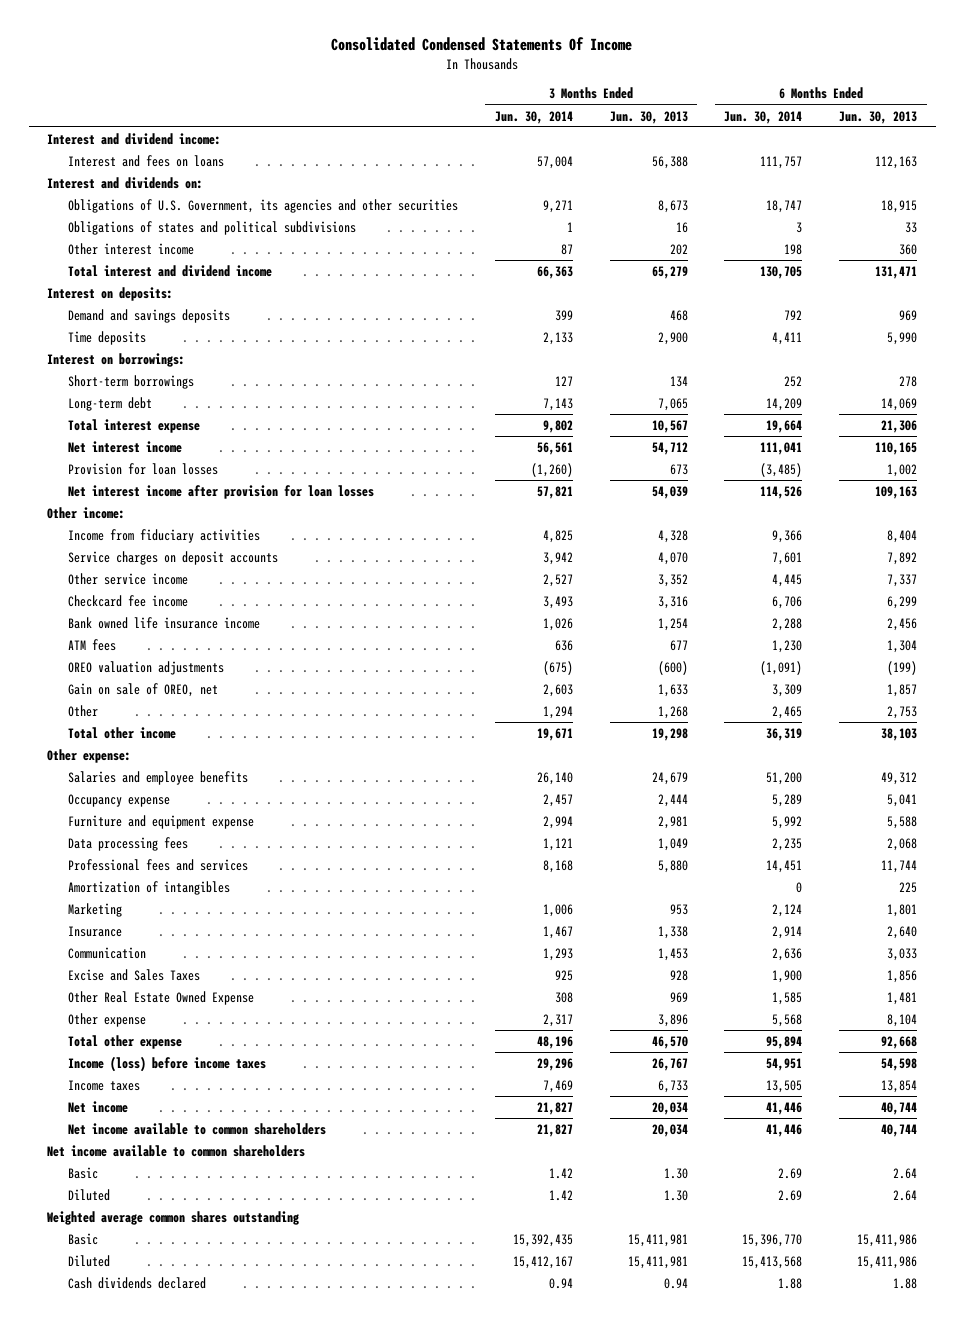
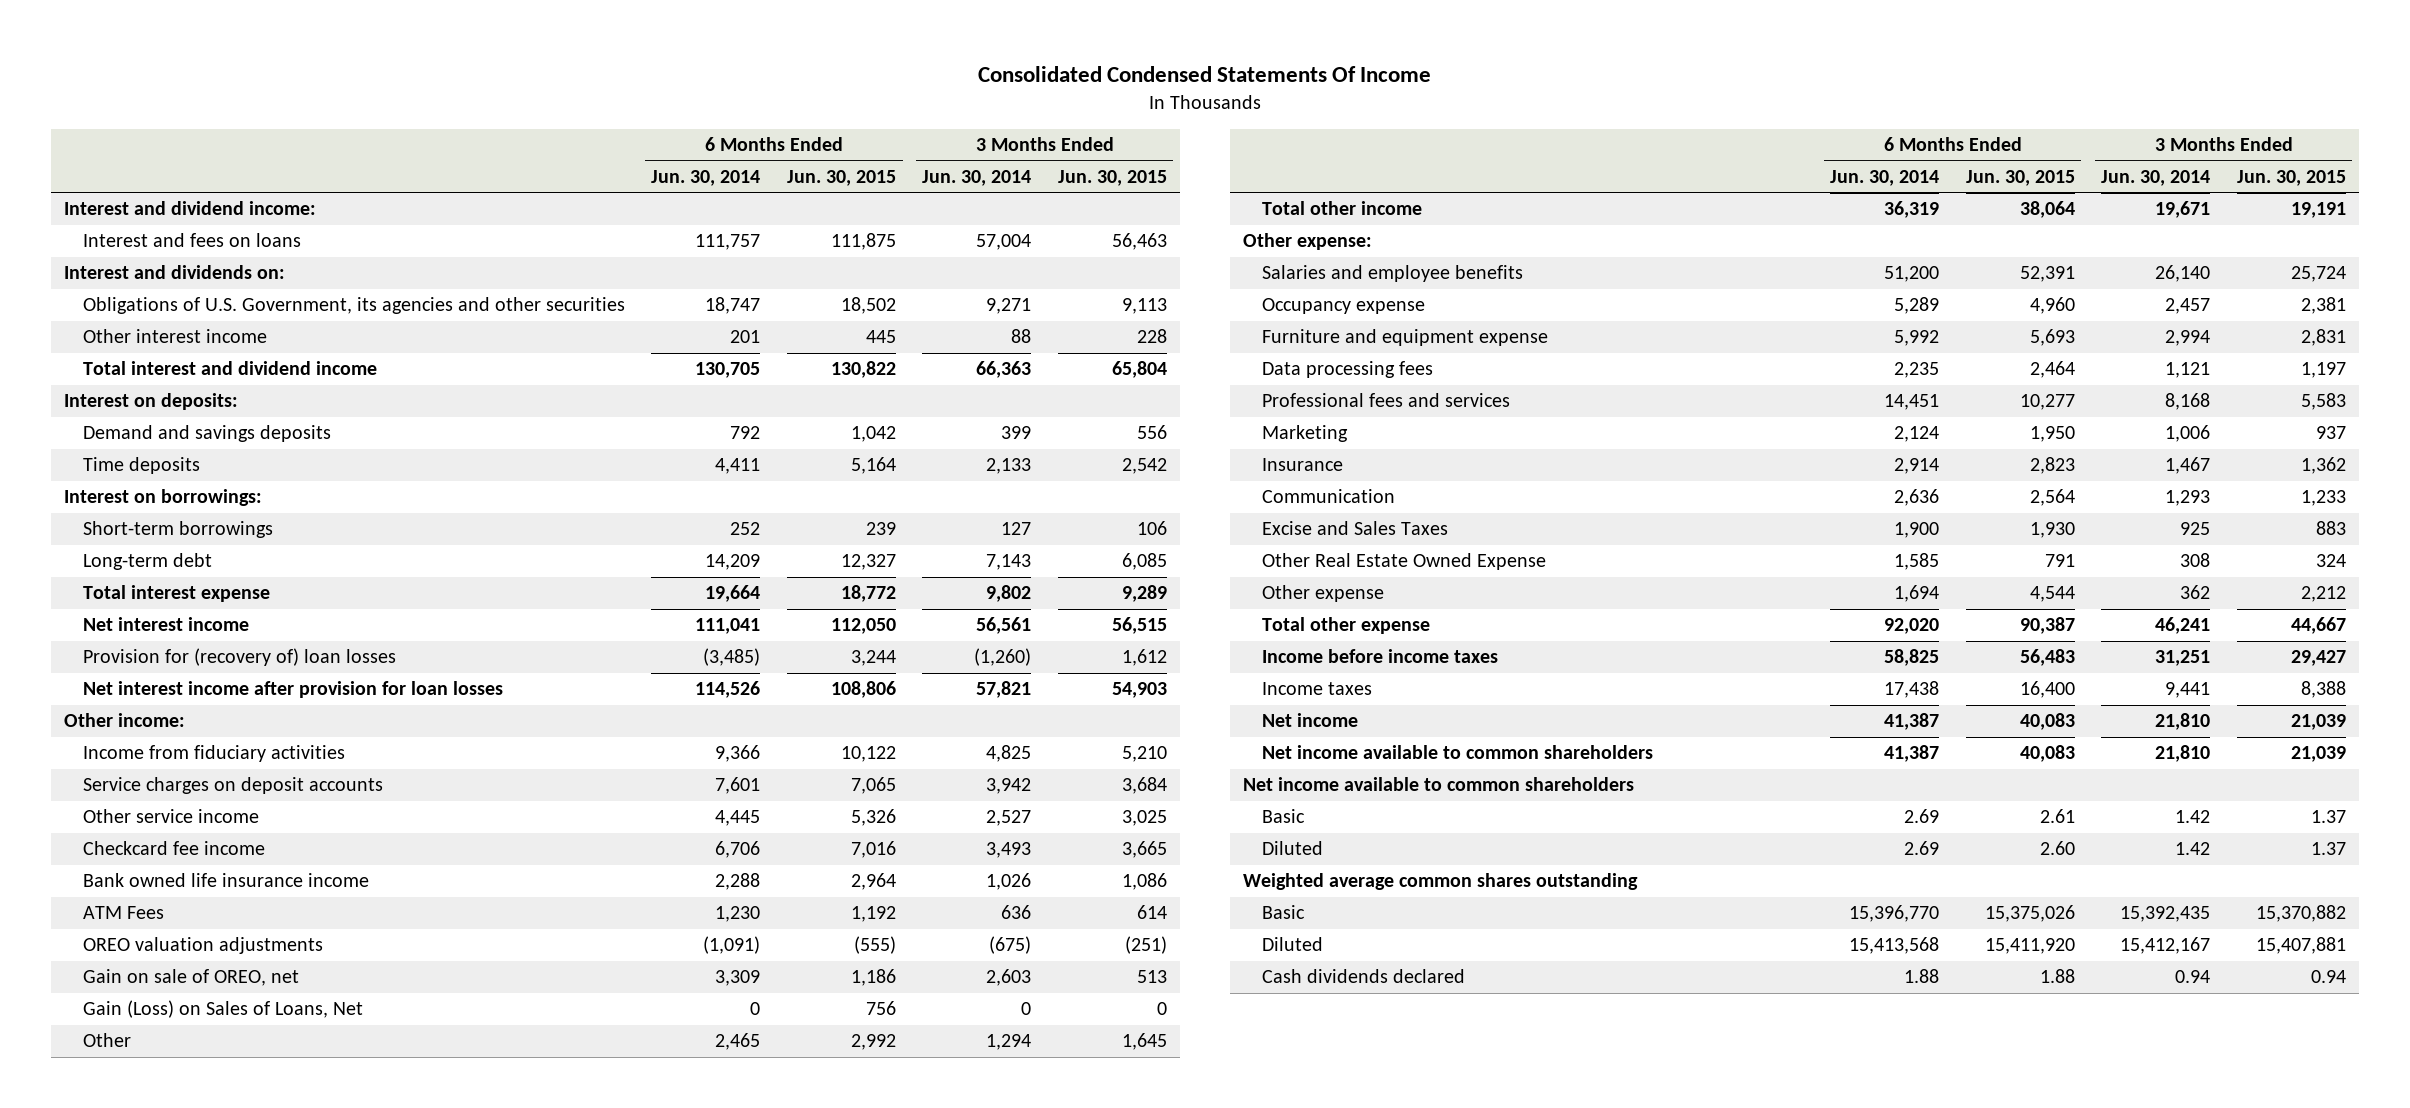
[609,110,688,124] Jun. 30, 2013 -> none
[839,110,918,124] Jun. 30, 2013 -> none
none -> [786,169,896,186] Jun. 30, 2015
none -> [1057,169,1167,186] Jun. 30, 2015
[67,220,356,235] Obligations of states and political subdivisions -> none
[560,243,573,255] 87 -> [1011,329,1032,344] 88
[784,243,803,255] 198 -> [730,330,761,344] 201
[67,462,218,475] Provision for loan losses -> [83,648,397,667] Provision for (recovery of) loan losses
[67,638,116,651] ATM fees -> [83,906,165,920] ATM Fees
none -> [83,1000,364,1019] Gain (Loss) on Sales of Loans, Net
[67,880,230,895] Amortization of intangibles -> none
[542,1013,573,1027] 2,317 -> [2180,585,2211,600] 362
[772,1013,803,1027] 5,568 -> [1894,585,1940,603] 1,694
[536,1035,573,1049] 48,196 -> [2155,617,2211,635] 46,241
[766,1035,803,1049] 95,894 -> [1884,618,1940,635] 92,020
[67,1055,266,1072] Income (loss) before income taxes -> [1261,649,1498,664] Income before income taxes
[536,1057,573,1071] 29,296 -> [2155,650,2211,667] 31,251
[766,1057,803,1071] 54,951 -> [1884,649,1940,667] 58,825
[542,1079,573,1093] 7,469 -> [2165,682,2211,699] 9,441
[766,1079,803,1093] 13,505 -> [1884,681,1940,699] 17,438
[536,1101,573,1115] 21,827 -> [2155,713,2211,731] 21,810
[766,1101,803,1115] 41,446 -> [1884,713,1940,731] 41,387
[536,1123,573,1137] 21,827 -> [2155,745,2211,763] 21,810
[766,1123,803,1137] 41,446 -> [1884,745,1940,763] 41,387

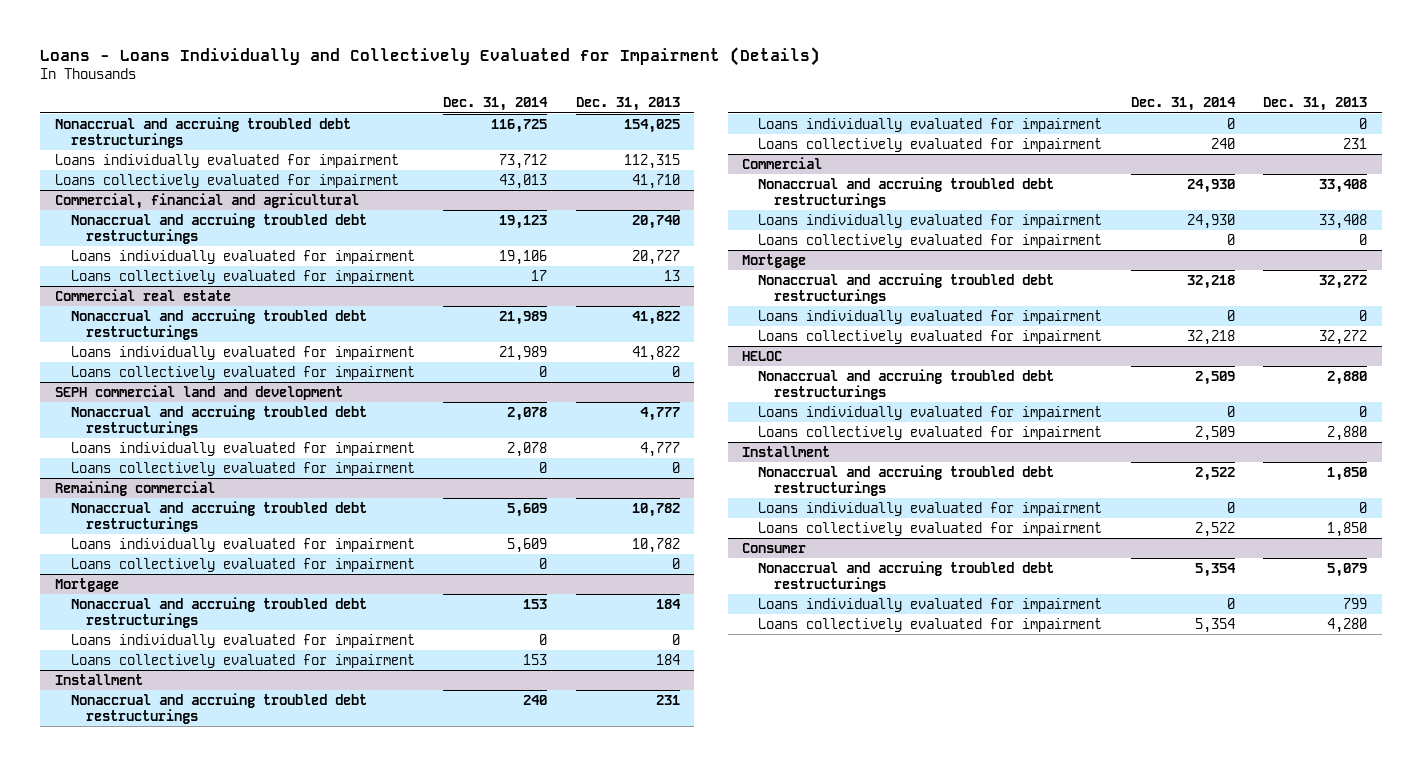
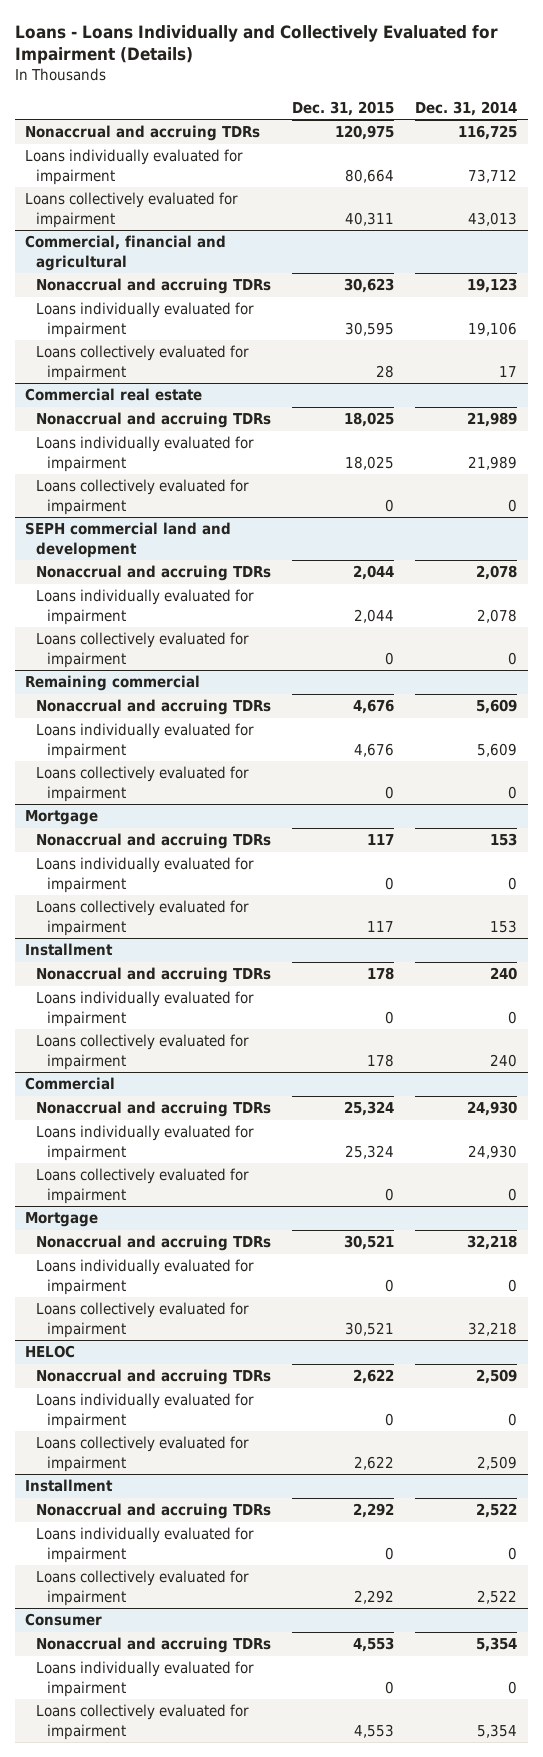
[575,97,680,112] Dec. 31, 2013 -> none
none -> [292,100,395,116] Dec. 31, 2015
[54,116,351,148] Nonaccrual and accruing troubled debt restructurings -> [25,125,261,142] Nonaccrual and accruing TDRs
[70,212,367,244] Nonaccrual and accruing troubled debt restructurings -> [35,278,271,295] Nonaccrual and accruing TDRs
[70,308,367,340] Nonaccrual and accruing troubled debt restructurings -> [35,412,271,429] Nonaccrual and accruing TDRs
[70,404,367,436] Nonaccrual and accruing troubled debt restructurings -> [35,565,271,582] Nonaccrual and accruing TDRs
[70,500,367,532] Nonaccrual and accruing troubled debt restructurings -> [35,699,271,716] Nonaccrual and accruing TDRs
[70,596,367,628] Nonaccrual and accruing troubled debt restructurings -> [35,833,271,850] Nonaccrual and accruing TDRs
[70,692,367,724] Nonaccrual and accruing troubled debt restructurings -> [35,967,271,984] Nonaccrual and accruing TDRs
[757,176,1054,208] Nonaccrual and accruing troubled debt restructurings -> [35,1101,271,1118] Nonaccrual and accruing TDRs
[757,272,1054,304] Nonaccrual and accruing troubled debt restructurings -> [35,1235,271,1252] Nonaccrual and accruing TDRs
[757,368,1054,400] Nonaccrual and accruing troubled debt restructurings -> [35,1369,271,1386] Nonaccrual and accruing TDRs
[757,464,1054,496] Nonaccrual and accruing troubled debt restructurings -> [35,1503,271,1520] Nonaccrual and accruing TDRs
[757,560,1054,592] Nonaccrual and accruing troubled debt restructurings -> [35,1637,271,1654] Nonaccrual and accruing TDRs

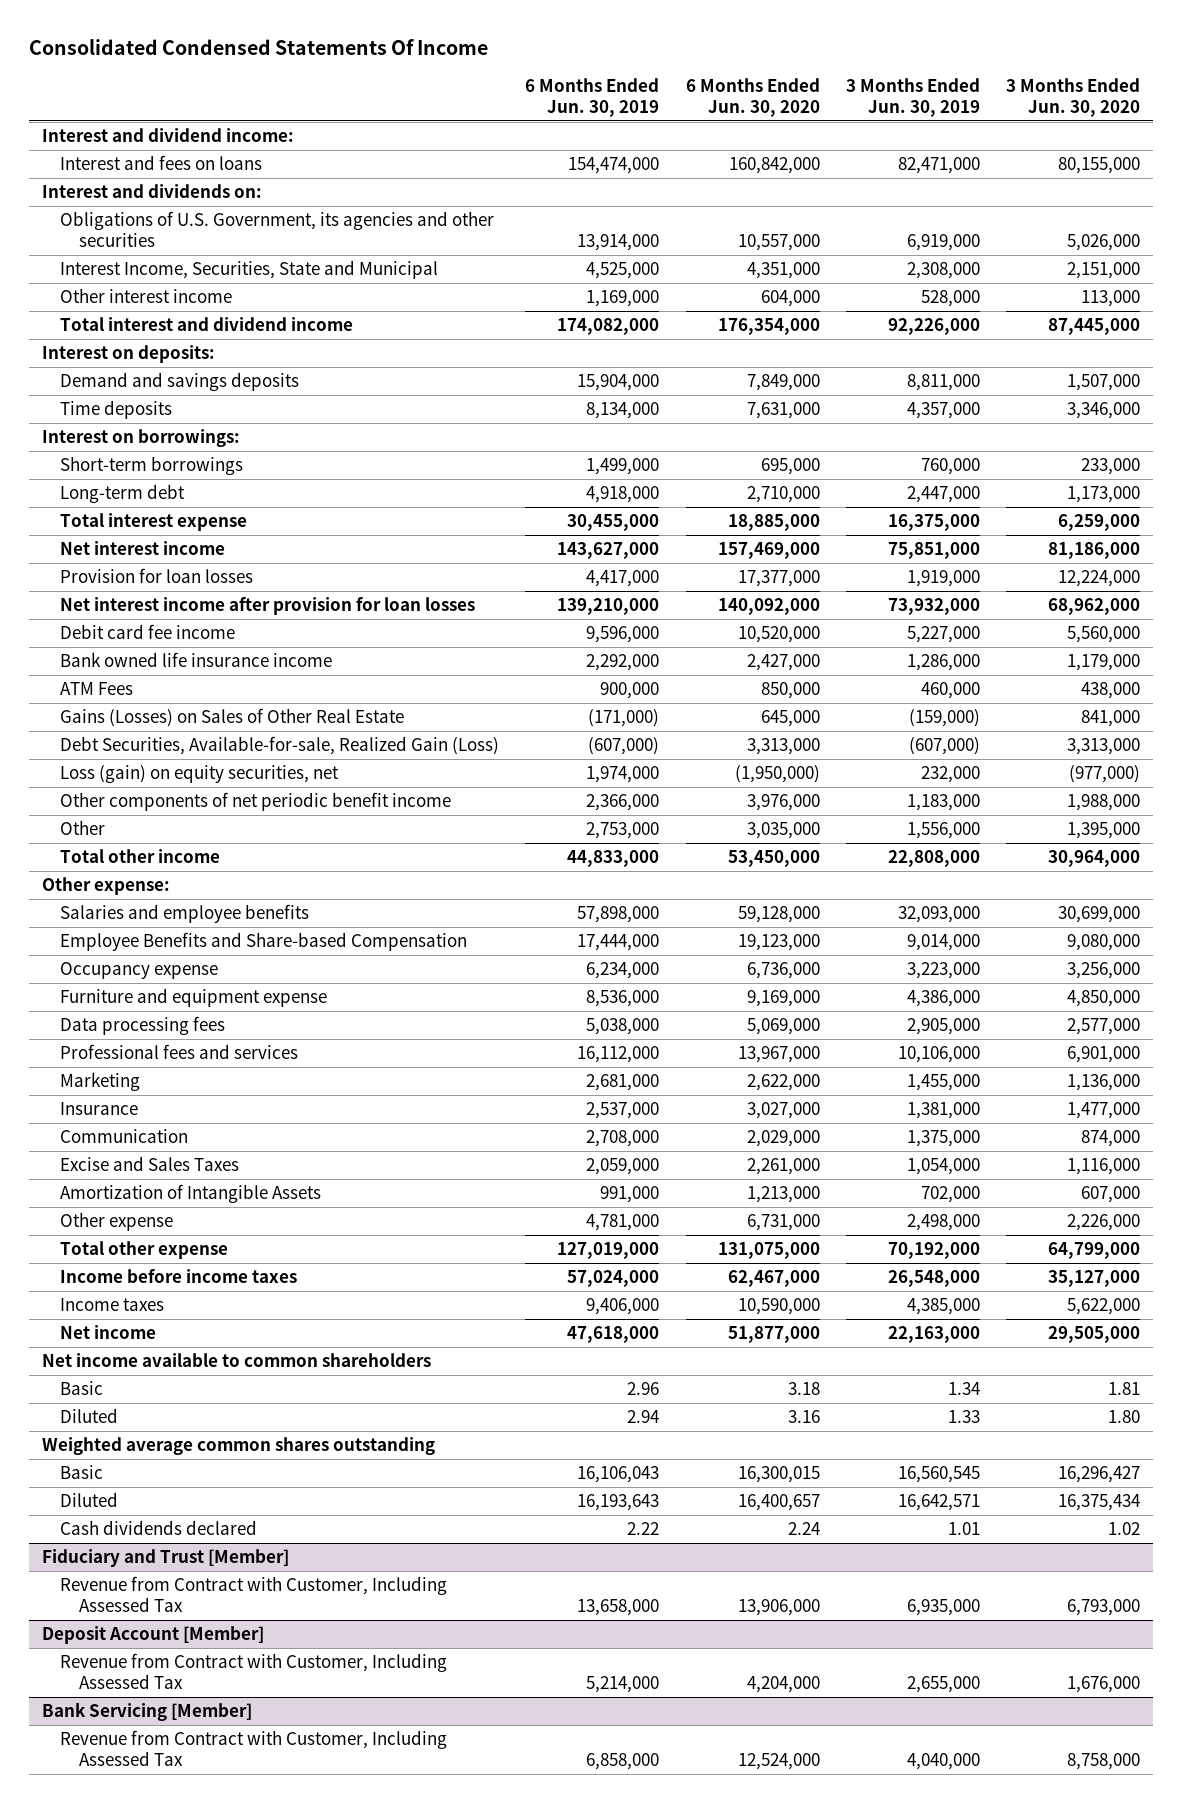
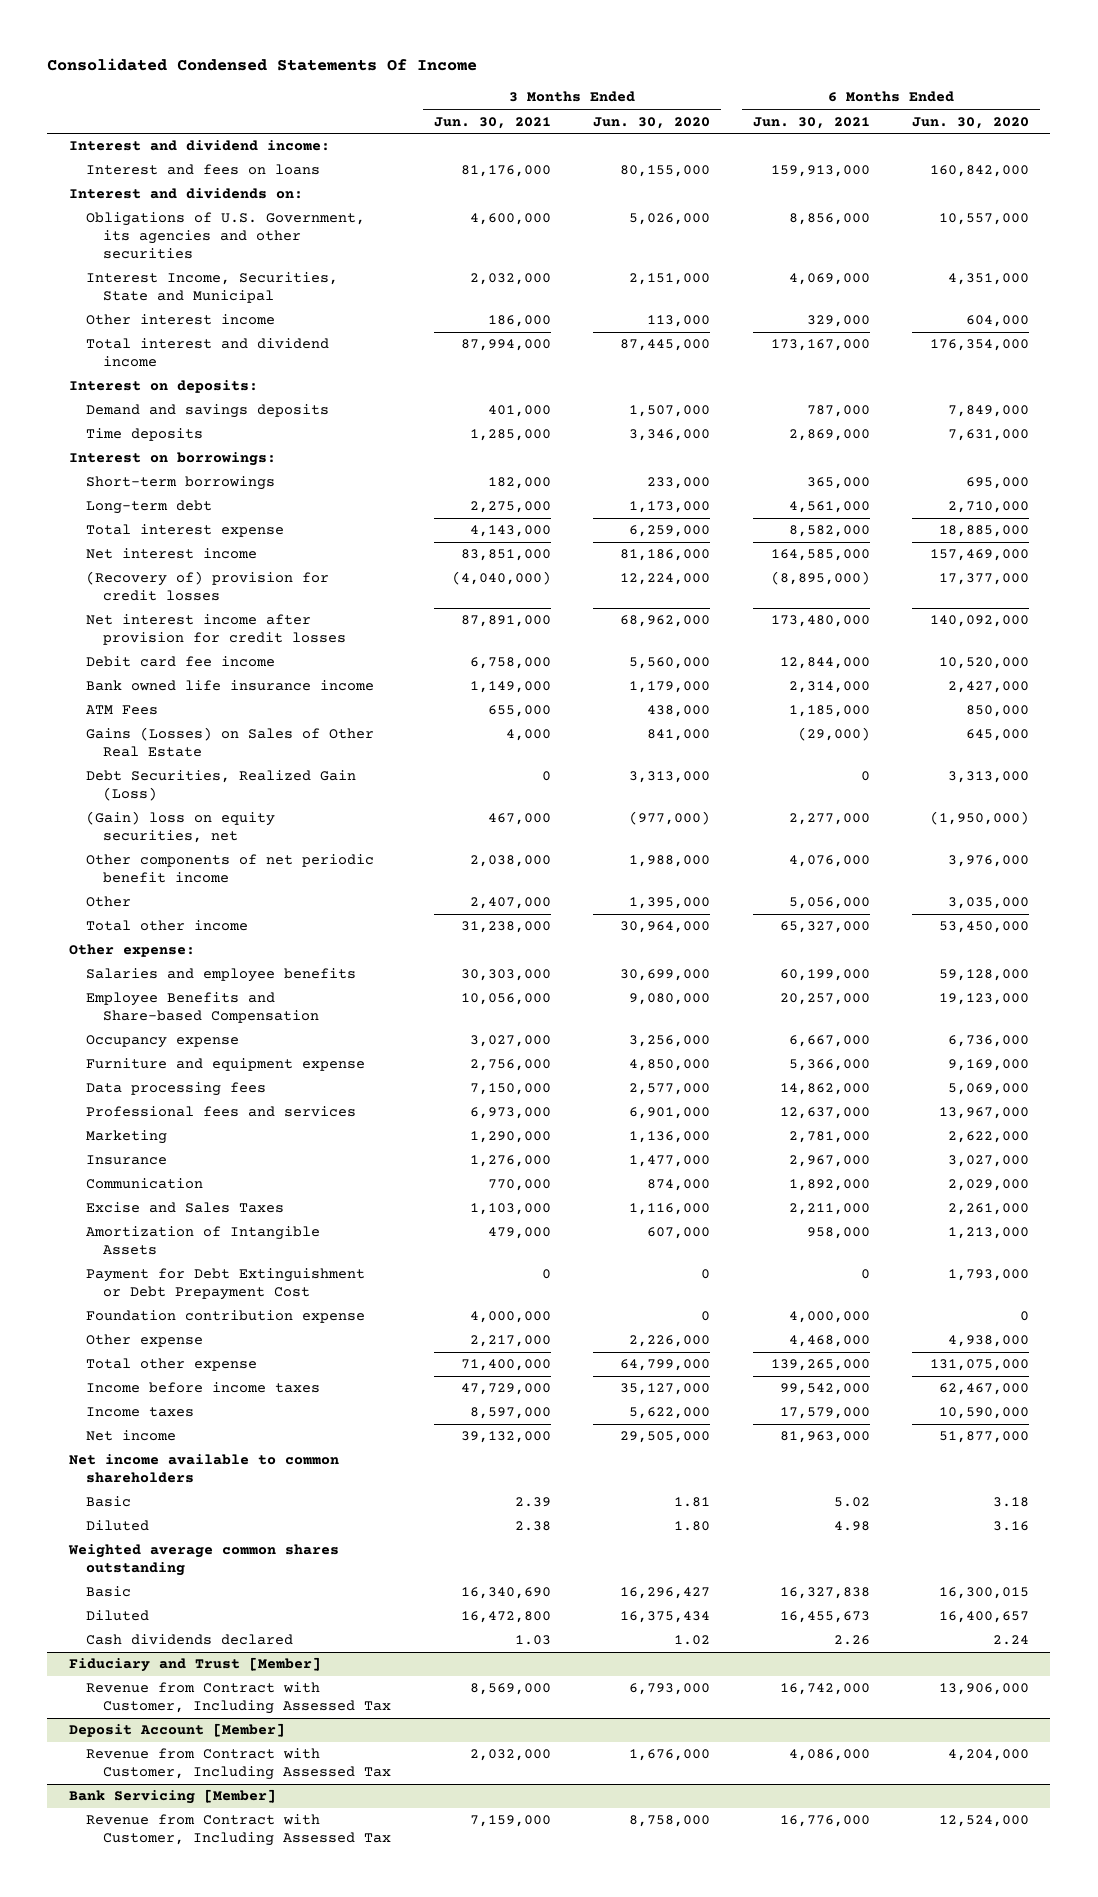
[525,77,660,117] 6 Months Ended Jun. 30, 2019 -> none
[845,77,980,117] 3 Months Ended Jun. 30, 2019 -> none
none -> [433,116,551,129] Jun. 30, 2021
none -> [752,116,870,129] Jun. 30, 2021
[60,568,254,584] Provision for loan losses -> [85,571,329,602] (Recovery of) provision for credit losses
[60,597,476,616] Net interest income after provision for loan losses -> [85,614,347,646] Net interest income after provision for credit losses
[60,736,500,756] Debt Securities, Available-for-sale, Realized Gain (Loss) -> [85,770,356,802] Debt Securities, Realized Gain (Loss)
[60,765,340,784] Loss (gain) on equity securities, net -> [85,811,275,844] (Gain) loss on equity securities, net
none -> [85,1268,365,1301] Payment for Debt Extinguishment or Debt Prepayment Cost
none -> [85,1310,365,1324] Foundation contribution expense
[746,1214,820,1232] 6,731,000 -> [948,1335,1030,1348] 4,938,000

